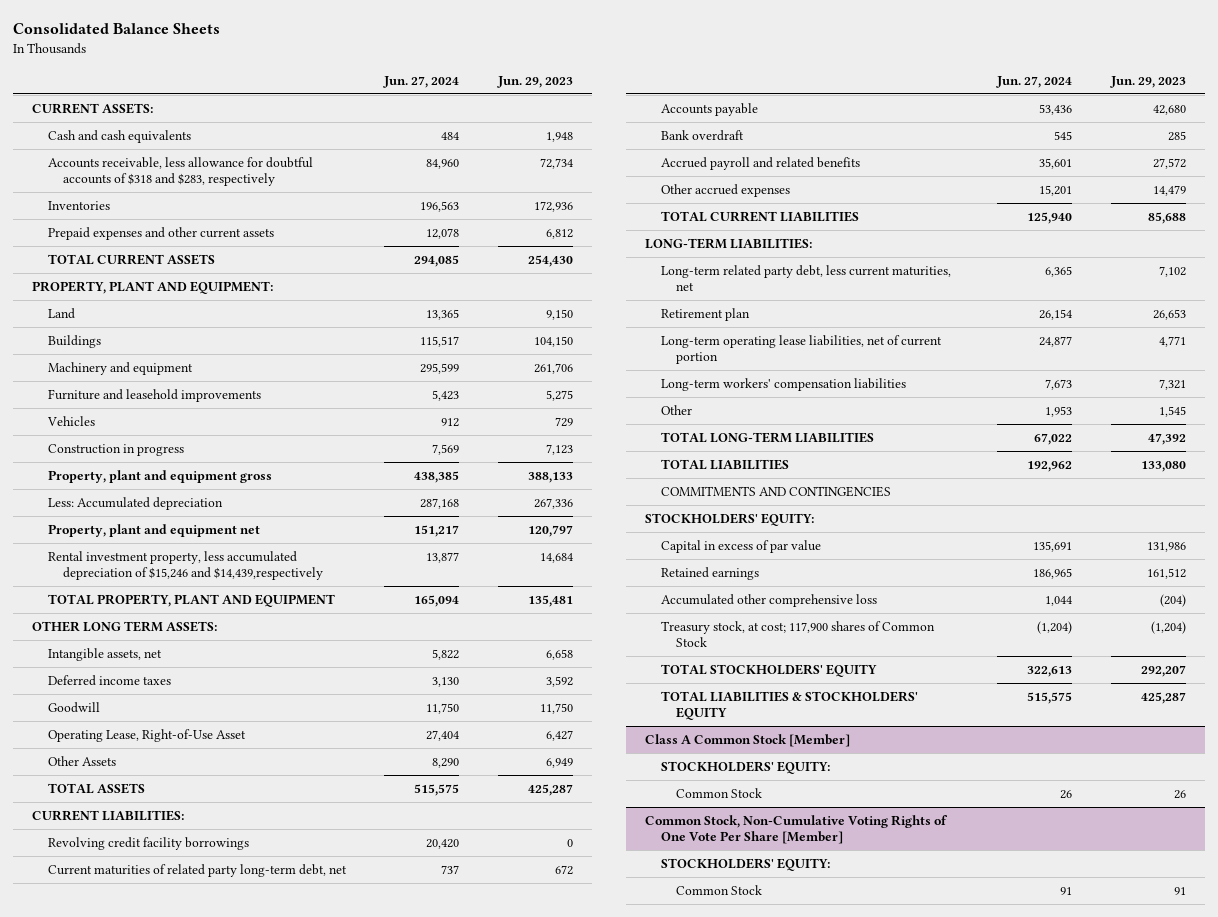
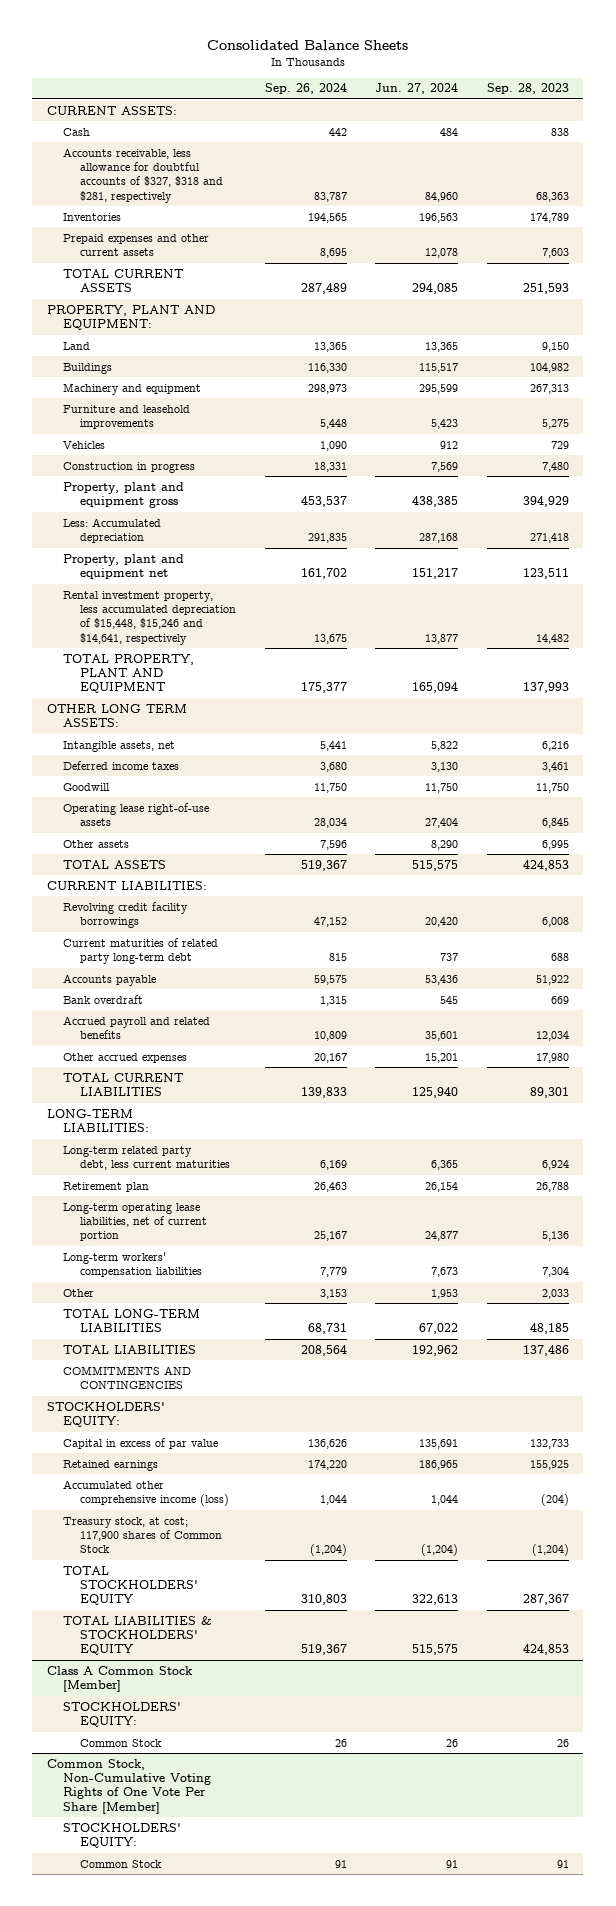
[496,75,573,88] Jun. 29, 2023 -> none
none -> [264,83,347,95] Sep. 26, 2024
none -> [487,83,570,95] Sep. 28, 2023
[47,130,191,144] Cash and cash equivalents -> [63,127,91,136] Cash
[47,157,313,187] Accounts receivable, less allowance for doubtful accounts of $318 and $283, respectively -> [63,147,224,203] Accounts receivable, less allowance for doubtful accounts of $327, $318 and $281, respectively
[47,551,323,581] Rental investment property, less accumulated depreciation of $15,246 and $14,439,respectively -> [63,590,237,645] Rental investment property, less accumulated depreciation of $15,448, $15,246 and $14,641, respectively
[47,729,246,743] Operating Lease, Right-of-Use Asset -> [63,802,210,826] Operating lease right-of-use assets
[47,756,116,767] Other Assets -> [63,839,130,848] Other assets
[47,864,347,878] Current maturities of related party long-term debt, net -> [63,937,219,964] Current maturities of related party long-term debt
[660,265,951,292] Long-term related party debt, less current maturities, net -> [63,1145,231,1170] Long-term related party debt, less current maturities
[660,594,877,608] Accumulated other comprehensive loss -> [63,1479,230,1506] Accumulated other comprehensive income (loss)

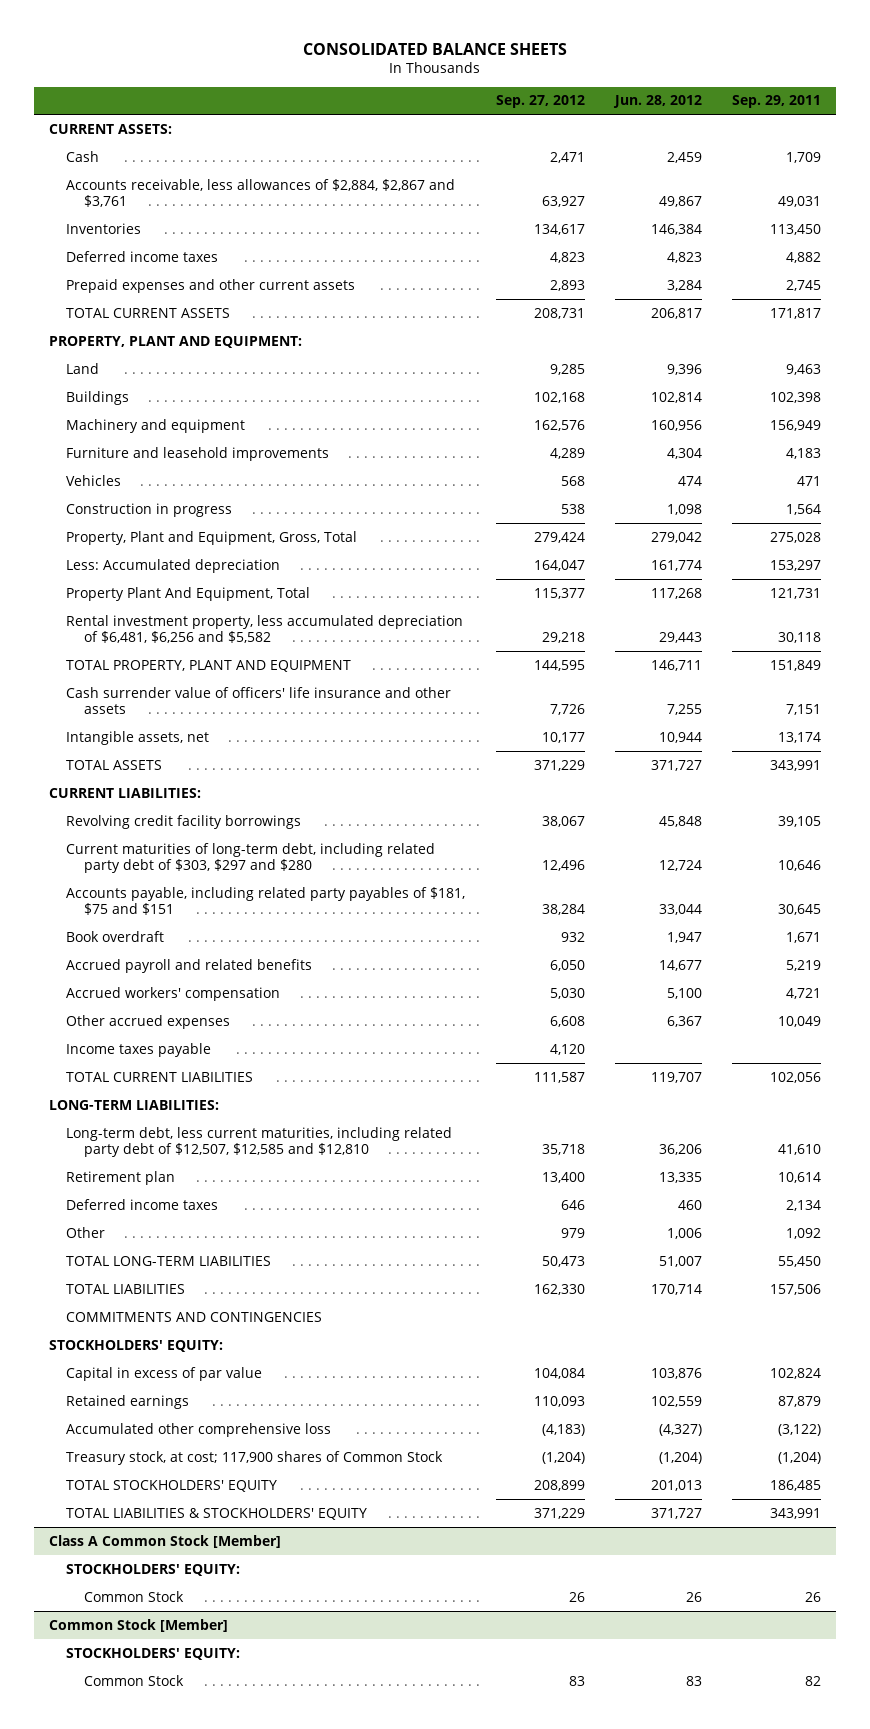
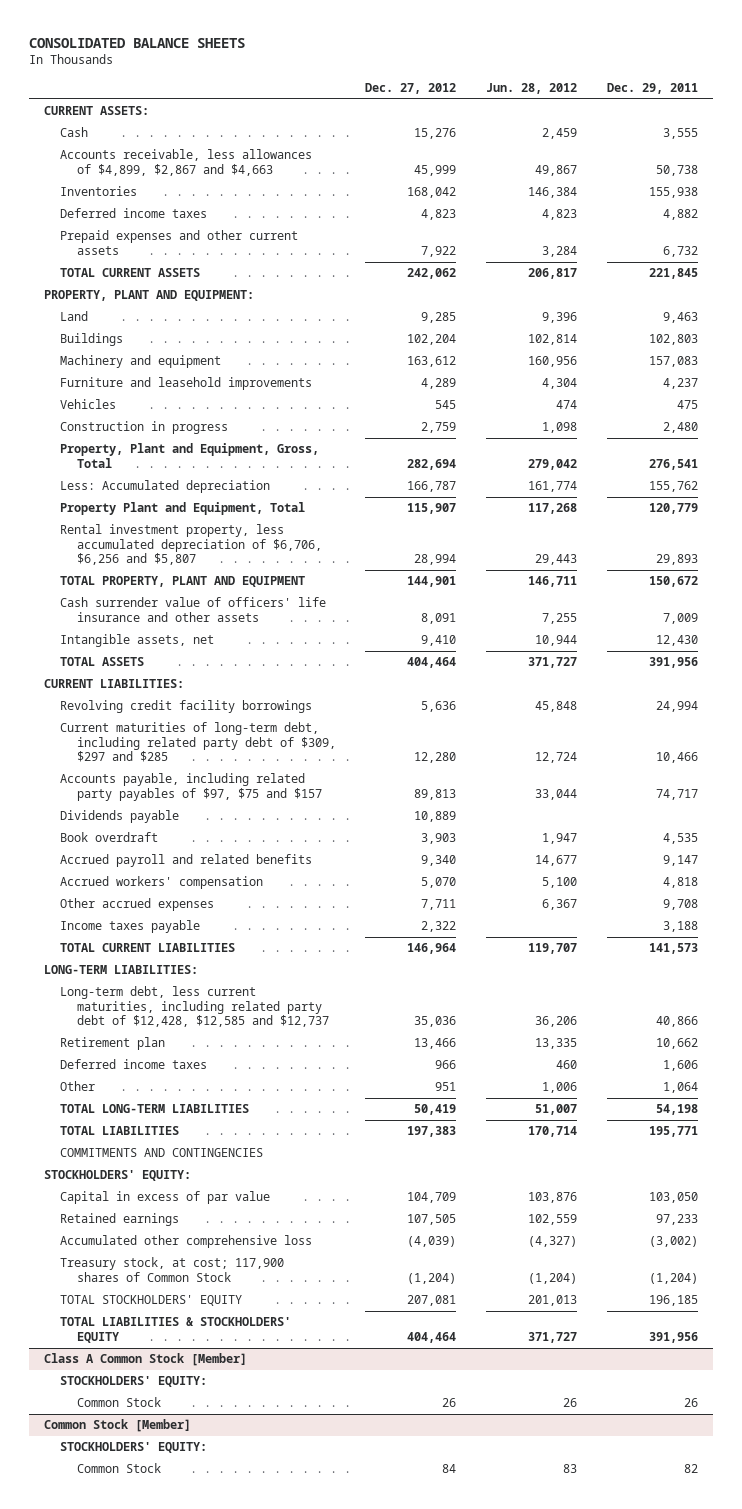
[495,95,585,109] Sep. 27, 2012 -> none
[731,95,821,109] Sep. 29, 2011 -> none
none -> [365,82,457,94] Dec. 27, 2012
none -> [607,82,699,94] Dec. 29, 2011
[66,178,456,208] Accounts receivable, less allowances of $2,884, $2,867 and $3,761 -> [60,149,313,176] Accounts receivable, less allowances of $4,899, $2,867 and $4,663
[66,586,311,601] Property Plant And Equipment, Total -> [60,502,306,516] Property Plant and Equipment, Total
[66,614,464,644] Rental investment property, less accumulated depreciation of $6,481, $6,256 and $5,582 -> [60,524,322,566] Rental investment property, less accumulated depreciation of $6,706, $6,256 and $5,807
[66,842,436,874] Current maturities of long-term debt, including related party debt of $303, $297 and $280 -> [60,722,336,763] Current maturities of long-term debt, including related party debt of $309, $297 and $285
[66,886,466,916] Accounts payable, including related party payables of $181, $75 and $151 -> [60,773,322,801] Accounts payable, including related party payables of $97, $75 and $157
none -> [60,810,180,824] Dividends payable
[66,1126,453,1158] Long-term debt, less current maturities, including related party debt of $12,507, $12,585 and $12,810 -> [60,986,329,1028] Long-term debt, less current maturities, including related party debt of $12,428, $12,585 and $12,737

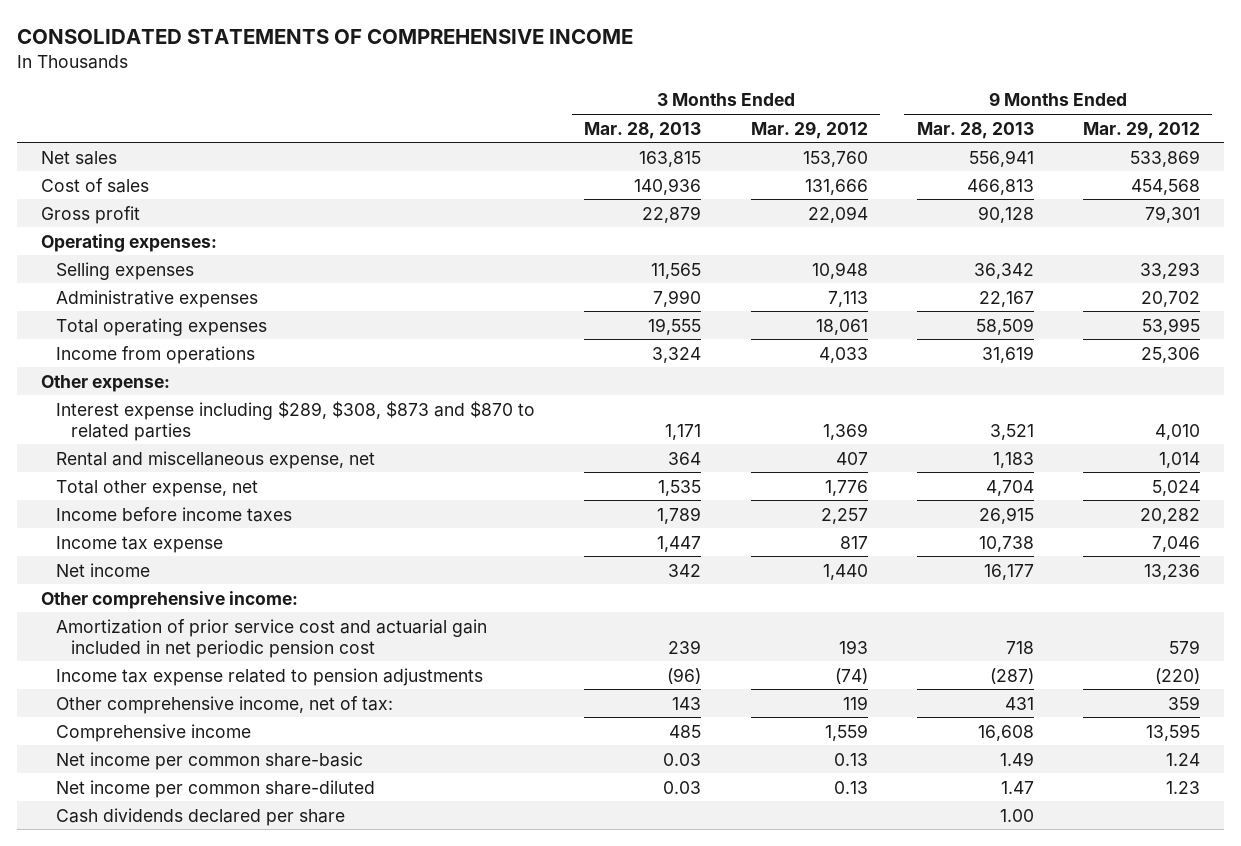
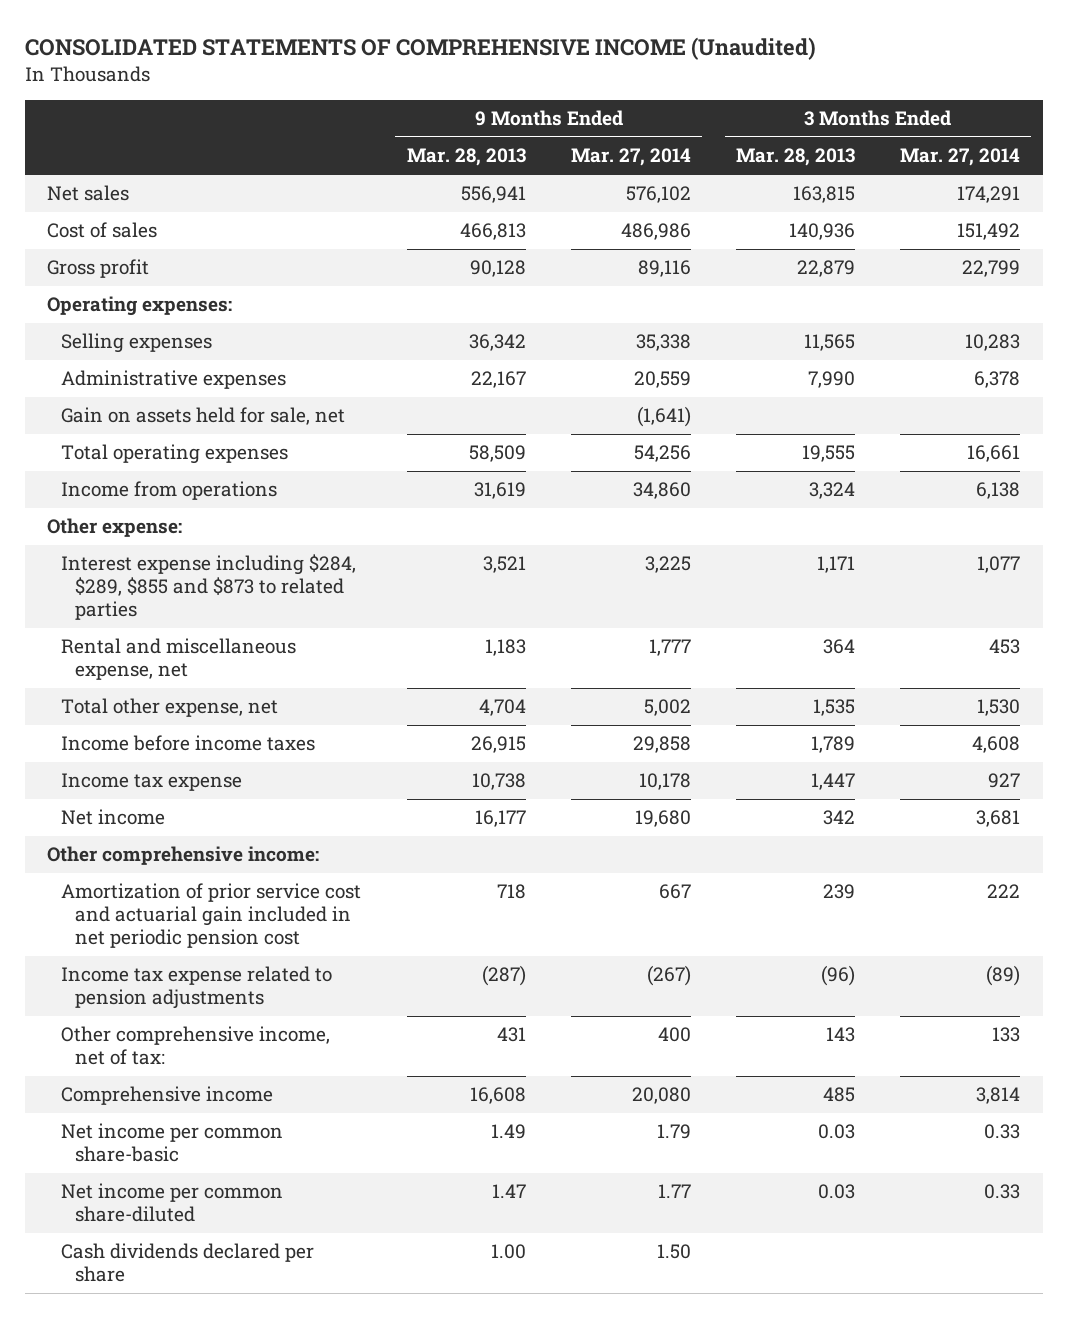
[16,29,633,45] CONSOLIDATED STATEMENTS OF COMPREHENSIVE INCOME -> [24,36,816,60] CONSOLIDATED STATEMENTS OF COMPREHENSIVE INCOME (Unaudited)
[750,120,868,139] Mar. 29, 2012 -> none
[1082,120,1200,139] Mar. 29, 2012 -> none
none -> [570,148,691,167] Mar. 27, 2014
none -> [900,148,1021,167] Mar. 27, 2014
none -> [61,407,346,426] Gain on assets held for sale, net
[56,400,536,441] Interest expense including $289, $308, $873 and $870 to related parties -> [61,554,357,621] Interest expense including $284, $289, $855 and $873 to related parties

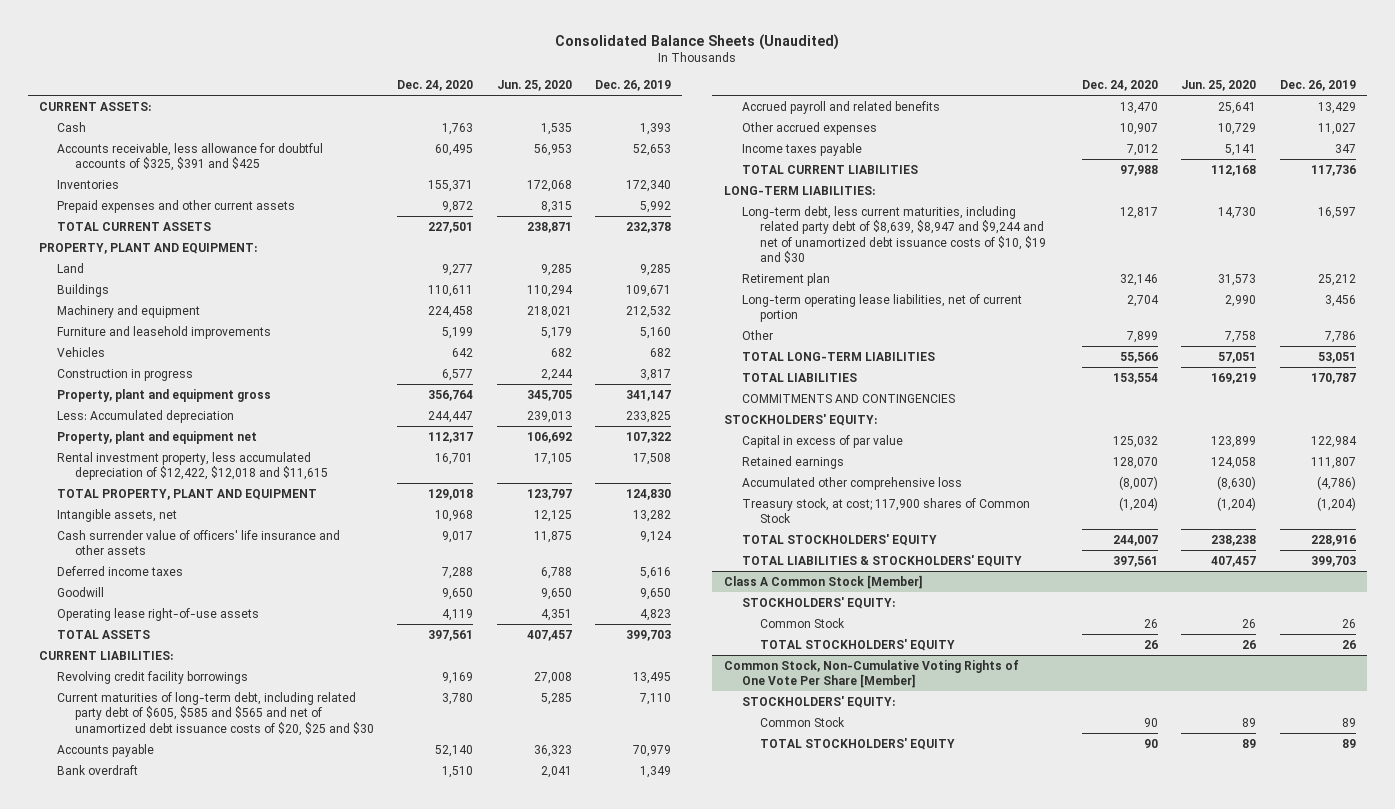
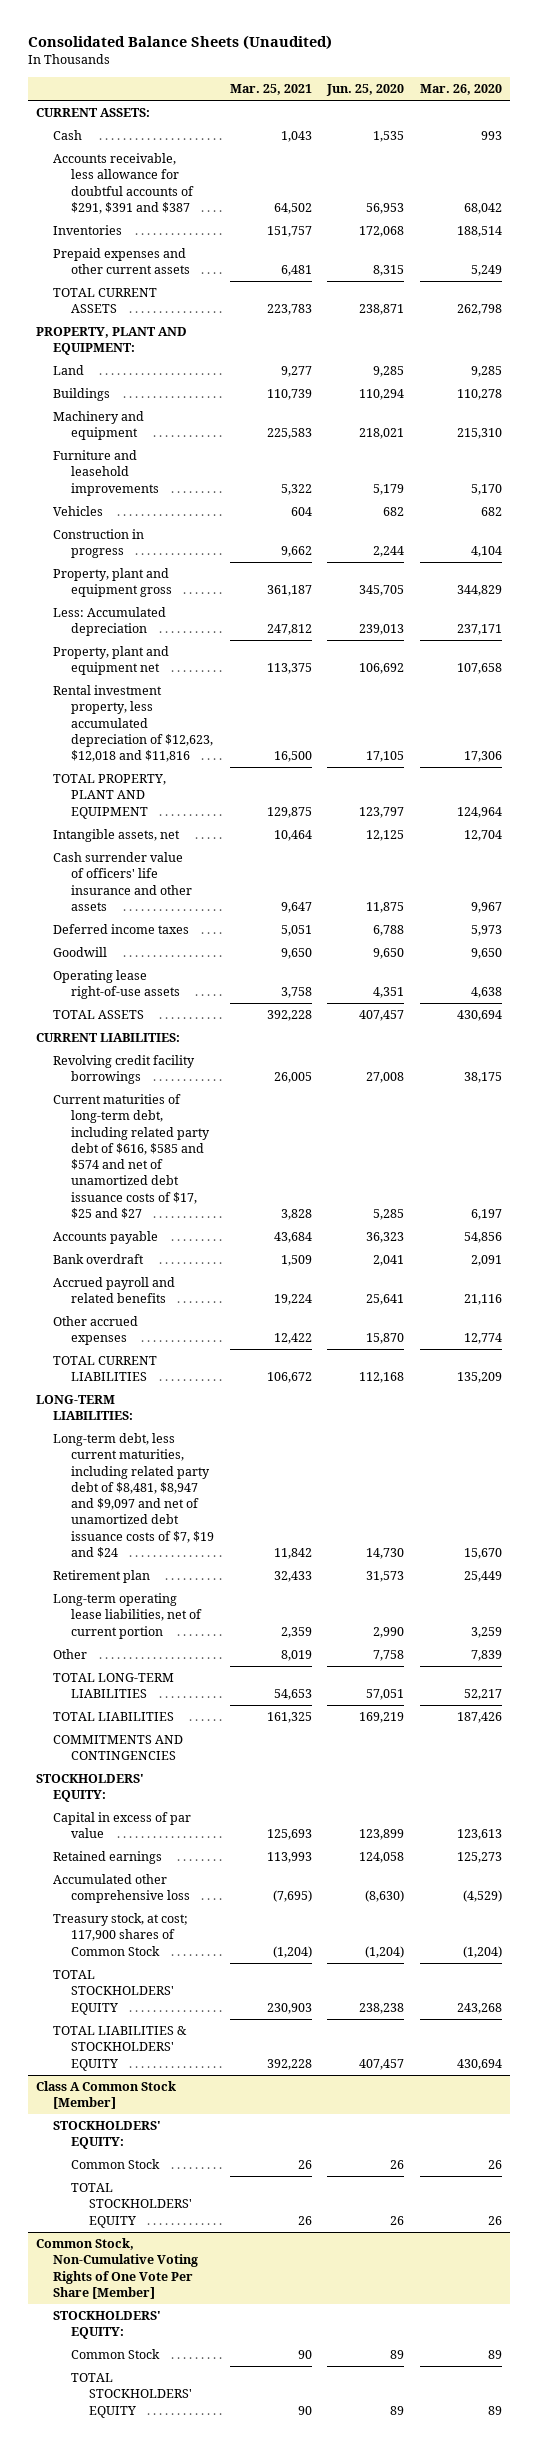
[397,80,474,92] Dec. 24, 2020 -> none
[594,80,671,92] Dec. 26, 2019 -> none
none -> [229,84,312,96] Mar. 25, 2021
none -> [419,84,502,96] Mar. 26, 2020
[57,142,324,172] Accounts receivable, less allowance for doubtful accounts of $325, $391 and $425 -> [53,153,194,214] Accounts receivable, less allowance for doubtful accounts of $291, $391 and $387
[57,451,329,481] Rental investment property, less accumulated depreciation of $12,422, $12,018 and $11,615 -> [53,685,213,763] Rental investment property, less accumulated depreciation of $12,623, $12,018 and $11,816
[57,691,375,736] Current maturities of long-term debt, including related party debt of $605, $585 and $565 and net of unamortized debt issuance costs of $20, $25 and $30 -> [53,1094,210,1219] Current maturities of long-term debt, including related party debt of $616, $585 and $574 and net of unamortized debt issuance costs of $17, $25 and $27
[742,142,863,156] Income taxes payable -> none
[1218,122,1257,135] 10,729 -> [366,1333,405,1345] 15,870
[742,205,1047,264] Long-term debt, less current maturities, including related party debt of $8,639, $8,947 and $9,244 and net of unamortized debt issuance costs of $10, $19 and $30 -> [53,1433,214,1558] Long-term debt, less current maturities, including related party debt of $8,481, $8,947 and $9,097 and net of unamortized debt issuance costs of $7, $19 and $24

